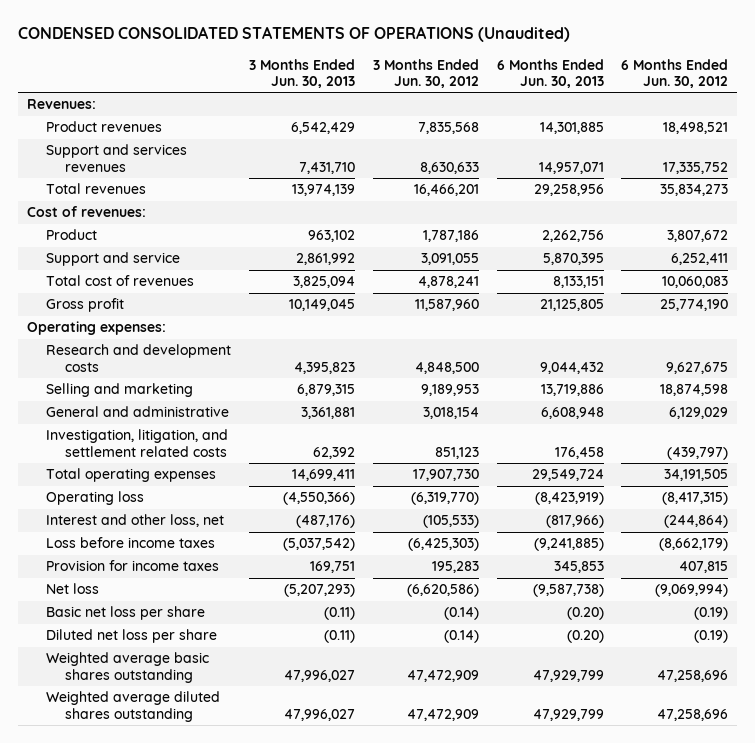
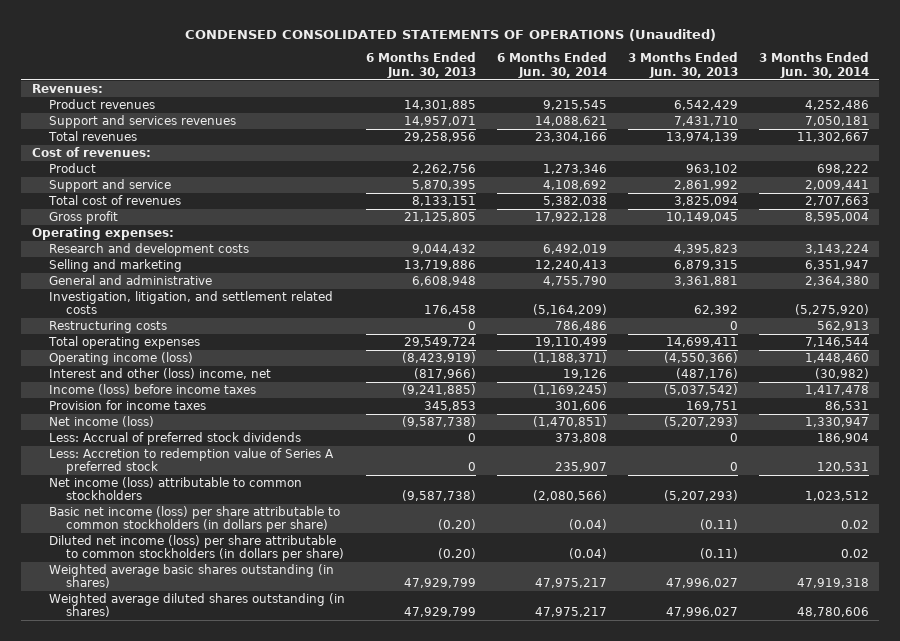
[372,58,479,88] 3 Months Ended Jun. 30, 2012 -> none
[621,58,729,88] 6 Months Ended Jun. 30, 2012 -> none
none -> [496,52,607,78] 6 Months Ended Jun. 30, 2014
none -> [758,52,869,78] 3 Months Ended Jun. 30, 2014
none -> [48,321,167,334] Restructuring costs
[45,491,144,506] Operating loss -> [48,352,193,366] Operating income (loss)
[45,514,224,528] Interest and other loss, net -> [48,368,271,380] Interest and other (loss) income, net
[45,537,215,549] Loss before income taxes -> [48,384,256,396] Income (loss) before income taxes
[45,583,99,595] Net loss -> [48,416,154,428] Net income (loss)
none -> [48,432,301,446] Less: Accrual of preferred stock dividends
none -> [48,448,334,475] Less: Accretion to redemption value of Series A preferred stock
none -> [48,477,302,501] Net income (loss) attributable to common stockholders
[45,606,205,621] Basic net loss per share -> [48,506,340,533] Basic net income (loss) per share attributable to common stockholders (in dollars per share)
[45,629,217,644] Diluted net loss per share -> [48,535,344,562] Diluted net income (loss) per share attributable to common stockholders (in dollars per share)
[45,652,209,683] Weighted average basic shares outstanding -> [48,564,334,589] Weighted average basic shares outstanding (in shares)
[45,691,220,722] Weighted average diluted shares outstanding -> [48,593,345,618] Weighted average diluted shares outstanding (in shares)

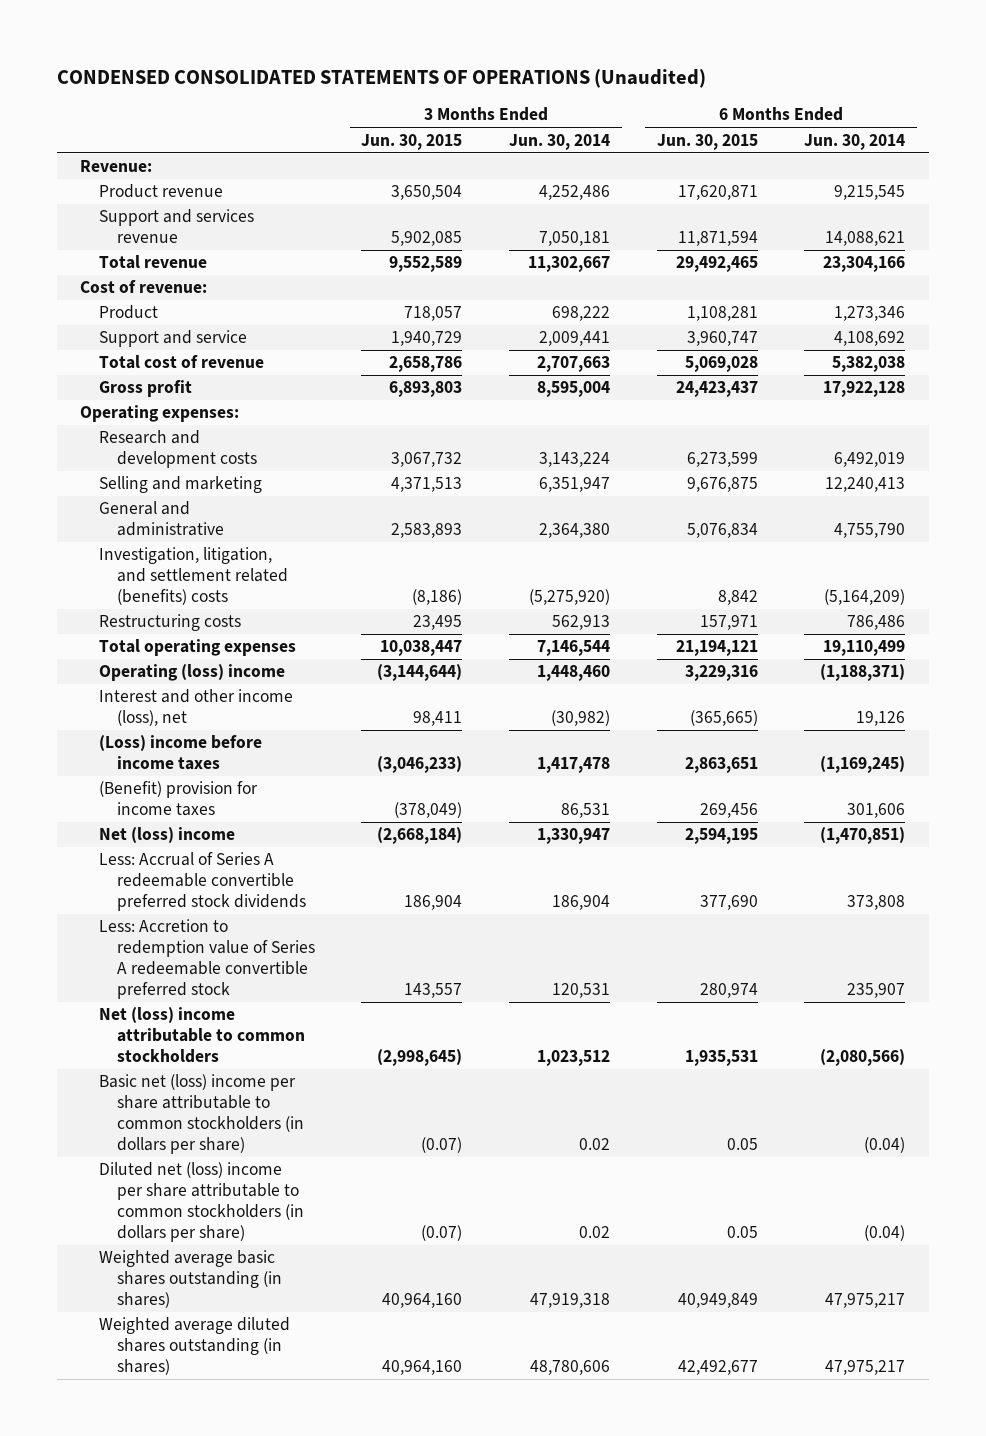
[365,52,476,78] 6 Months Ended Jun. 30, 2013 -> none
[627,52,738,78] 3 Months Ended Jun. 30, 2013 -> none
none -> [361,133,463,150] Jun. 30, 2015
none -> [656,133,758,150] Jun. 30, 2015
[31,84,103,94] Revenues: -> [80,160,153,173] Revenue:
[48,99,155,110] Product revenues -> [98,184,223,199] Product revenue
[48,115,236,129] Support and services revenues -> [98,209,254,244] Support and services revenue
[47,131,137,142] Total revenues -> [98,255,207,270] Total revenue
[31,147,151,158] Cost of revenues: -> [80,280,208,294] Cost of revenue:
[47,195,181,206] Total cost of revenues -> [98,355,264,370] Total cost of revenue
[48,291,333,315] Investigation, litigation, and settlement related costs -> [98,547,288,606] Investigation, litigation, and settlement related (benefits) costs
[48,352,193,366] Operating income (loss) -> [98,664,285,682] Operating (loss) income
[48,368,271,380] Interest and other (loss) income, net -> [98,689,293,727] Interest and other income (loss), net
[48,384,256,396] Income (loss) before income taxes -> [98,735,262,771] (Loss) income before income taxes
[48,400,206,411] Provision for income taxes -> [98,781,258,817] (Benefit) provision for income taxes
[48,416,154,428] Net income (loss) -> [98,827,235,844] Net (loss) income
[48,432,301,446] Less: Accrual of preferred stock dividends -> [98,852,306,912] Less: Accrual of Series A redeemable convertible preferred stock dividends
[48,448,334,475] Less: Accretion to redemption value of Series A preferred stock -> [98,919,315,999] Less: Accretion to redemption value of Series A redeemable convertible preferred stock
[48,477,302,501] Net income (loss) attributable to common stockholders -> [98,1007,305,1064] Net (loss) income attributable to common stockholders
[48,506,340,533] Basic net income (loss) per share attributable to common stockholders (in dollars per share) -> [98,1074,304,1154] Basic net (loss) income per share attributable to common stockholders (in dollars per share)
[48,535,344,562] Diluted net income (loss) per share attributable to common stockholders (in dollars per share) -> [98,1162,304,1242] Diluted net (loss) income per share attributable to common stockholders (in dollars per share)

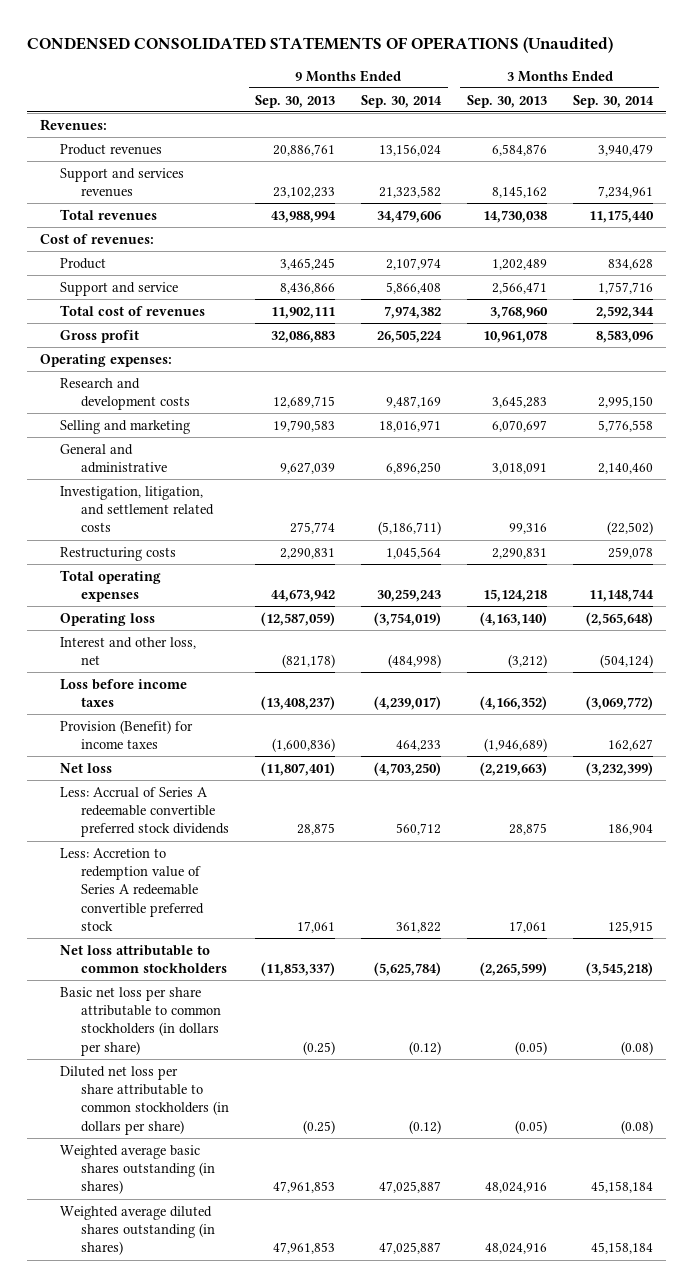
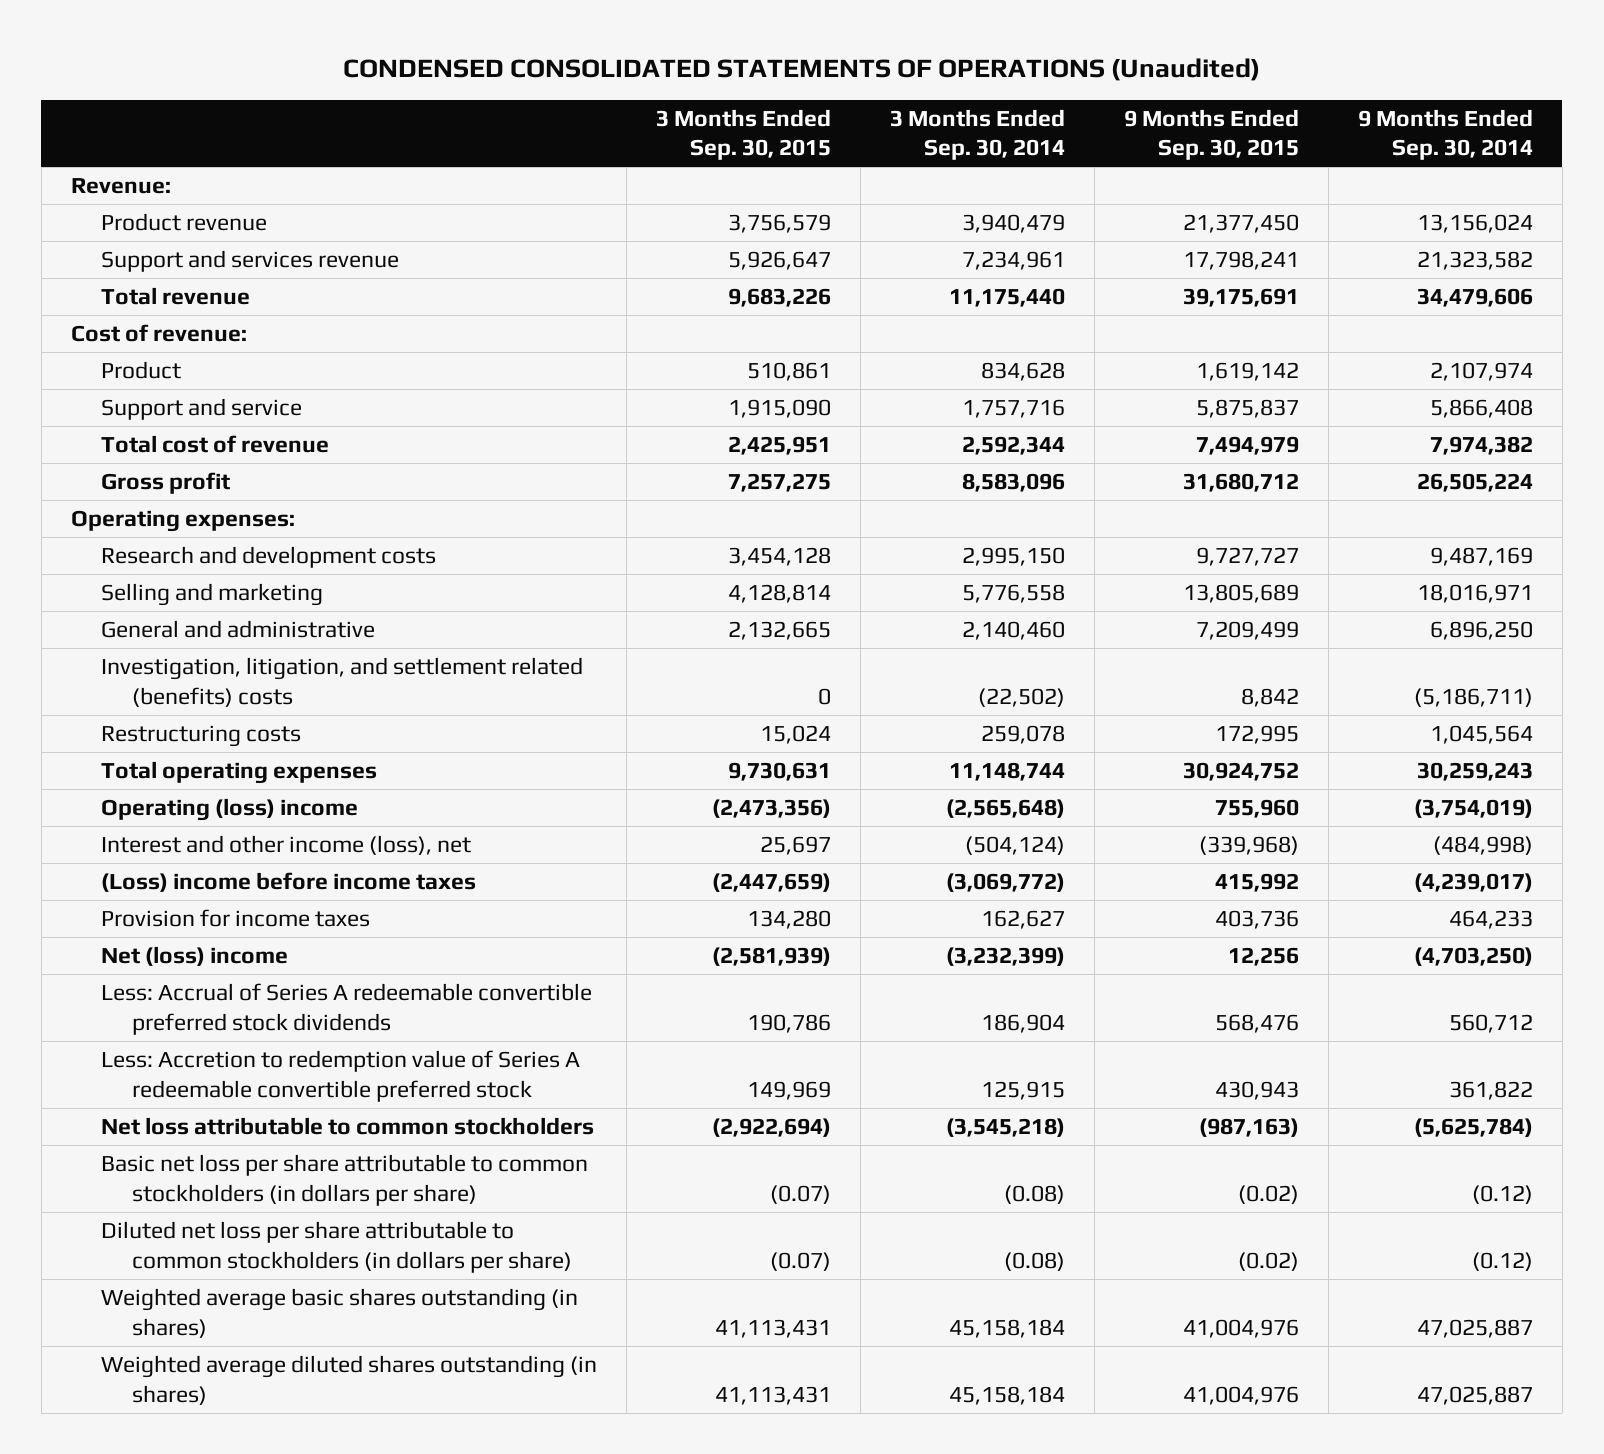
[255,94,336,108] Sep. 30, 2013 -> none
[466,94,547,108] Sep. 30, 2013 -> none
none -> [656,108,832,161] 3 Months Ended Sep. 30, 2015
none -> [1124,108,1300,161] 9 Months Ended Sep. 30, 2015
[39,118,107,131] Revenues: -> [70,177,171,194] Revenue:
[60,143,163,155] Product revenues -> [101,212,268,231] Product revenue
[60,167,185,198] Support and services revenues -> [101,249,400,272] Support and services revenue
[60,208,158,220] Total revenues -> [101,286,251,305] Total revenue
[39,233,154,244] Cost of revenues: -> [70,323,247,342] Cost of revenue:
[60,304,206,316] Total cost of revenues -> [101,434,330,453] Total cost of revenue
[60,485,215,533] Investigation, litigation, and settlement related costs -> [101,656,584,707] Investigation, litigation, and settlement related (benefits) costs
[60,612,156,626] Operating loss -> [101,797,359,821] Operating (loss) income
[60,636,197,666] Interest and other loss, net -> [101,834,472,855] Interest and other income (loss), net
[60,678,188,708] Loss before income taxes -> [101,871,477,892] (Loss) income before income taxes
[60,719,194,750] Provision (Benefit) for income taxes -> [101,908,371,927] Provision for income taxes
[60,762,113,773] Net loss -> [101,945,289,966] Net (loss) income

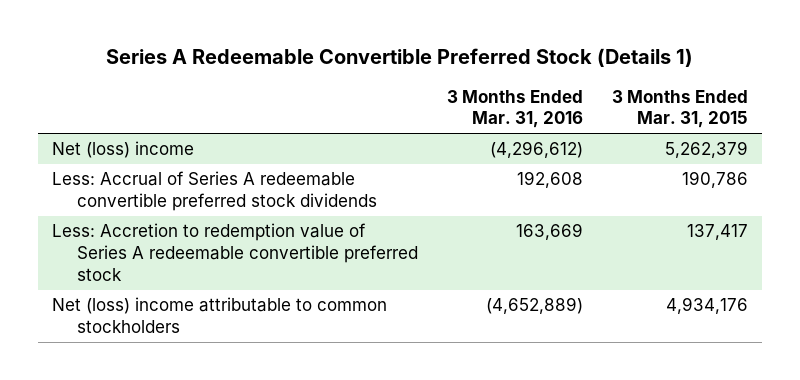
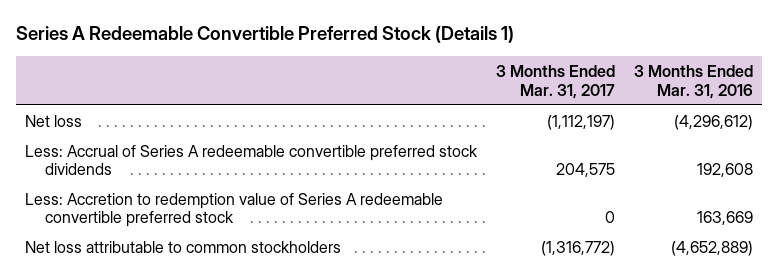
[611,89,748,129] 3 Months Ended Mar. 31, 2015 -> none
none -> [495,65,615,99] 3 Months Ended Mar. 31, 2017
[52,141,195,159] Net (loss) income -> [24,114,82,127] Net loss
[52,297,388,334] Net (loss) income attributable to common stockholders -> [24,240,341,253] Net loss attributable to common stockholders

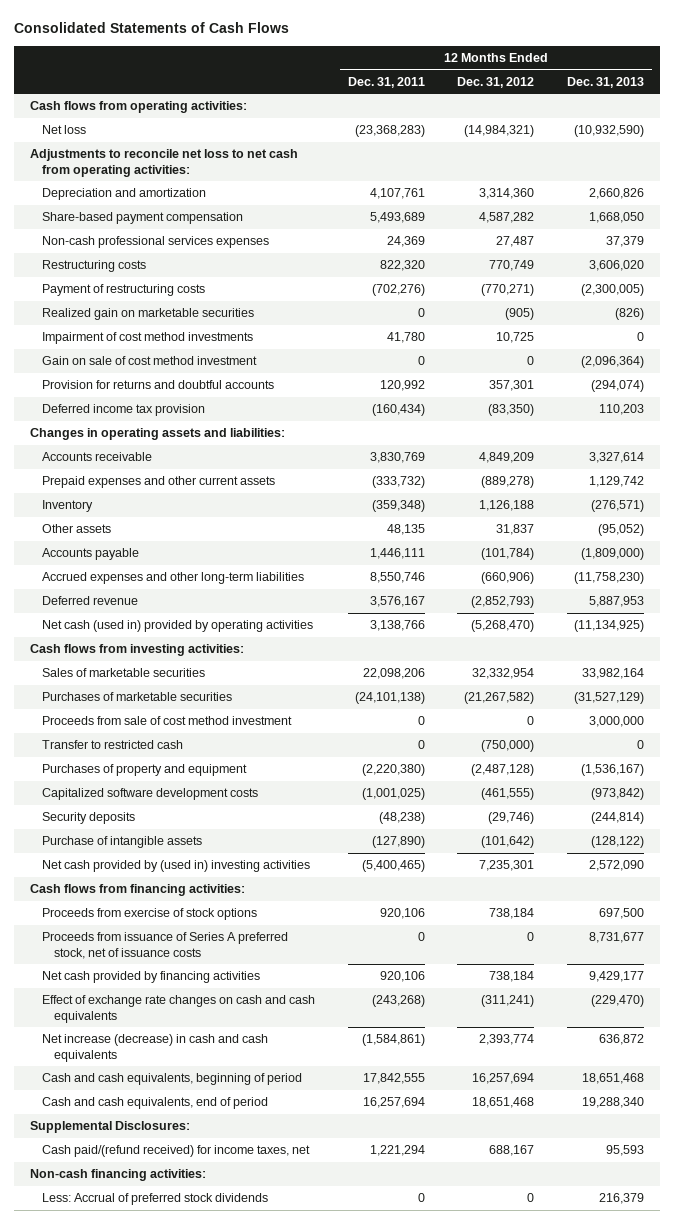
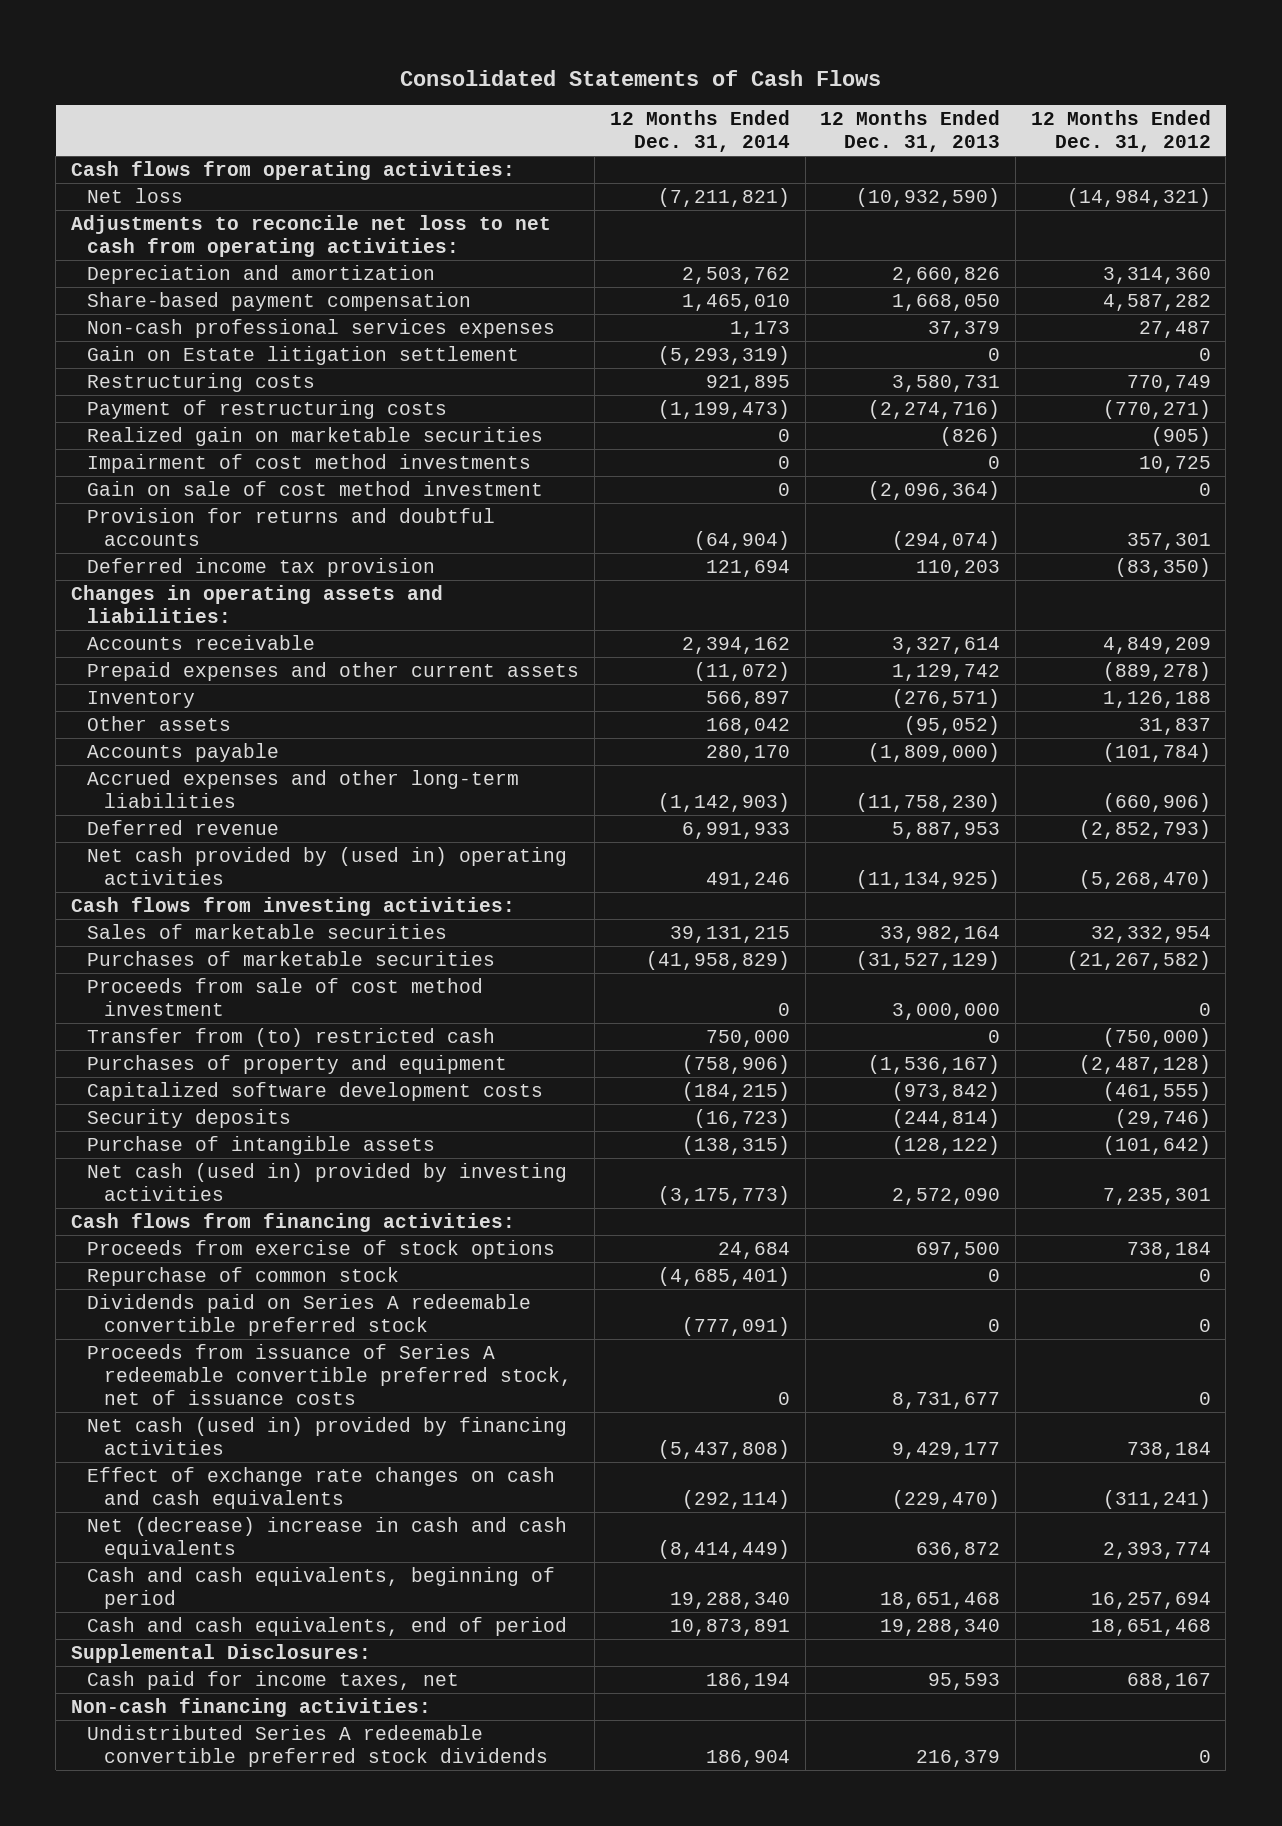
[347,76,425,88] Dec. 31, 2011 -> none
none -> [609,110,790,153] 12 Months Ended Dec. 31, 2014
none -> [87,346,520,366] Gain on Estate litigation settlement
[588,260,644,272] 3,606,020 -> [892,375,1001,393] 3,580,731
[580,284,644,297] (2,300,005) -> [868,400,1001,420] (2,274,716)
[42,620,314,633] Net cash (used in) provided by operating activities -> [87,847,568,885] Net cash provided by (used in) operating activities
[42,740,184,750] Transfer to restricted cash -> [87,1028,496,1048] Transfer from (to) restricted cash
[42,860,311,873] Net cash provided by (used in) investing activities -> [87,1163,568,1201] Net cash (used in) provided by investing activities
none -> [87,1267,400,1287] Repurchase of common stock
none -> [87,1294,532,1336] Dividends paid on Series A redeemable convertible preferred stock
[42,932,289,959] Proceeds from issuance of Series A preferred stock, net of issuance costs -> [87,1344,572,1405] Proceeds from issuance of Series A redeemable convertible preferred stock, net of issuance costs
[42,971,261,984] Net cash provided by financing activities -> [87,1417,568,1455] Net cash (used in) provided by financing activities
[42,1034,269,1062] Net increase (decrease) in cash and cash equivalents -> [87,1517,568,1559] Net (decrease) increase in cash and cash equivalents
[42,1145,311,1158] Cash paid/(refund received) for income taxes, net -> [87,1671,460,1691] Cash paid for income taxes, net
[42,1193,269,1206] Less: Accrual of preferred stock dividends -> [87,1725,548,1767] Undistributed Series A redeemable convertible preferred stock dividends

